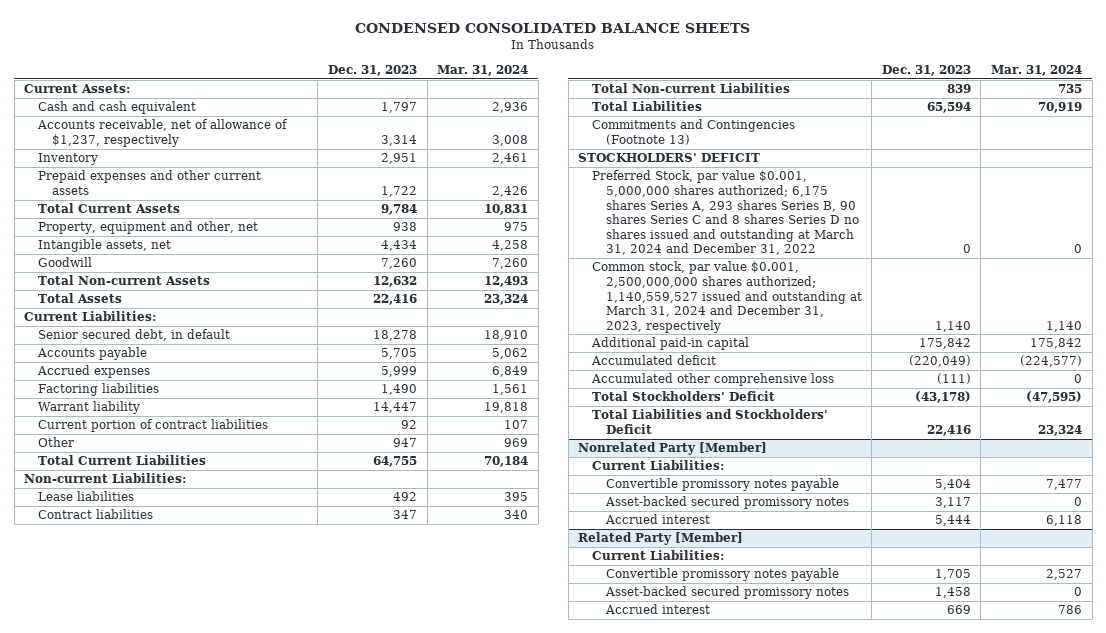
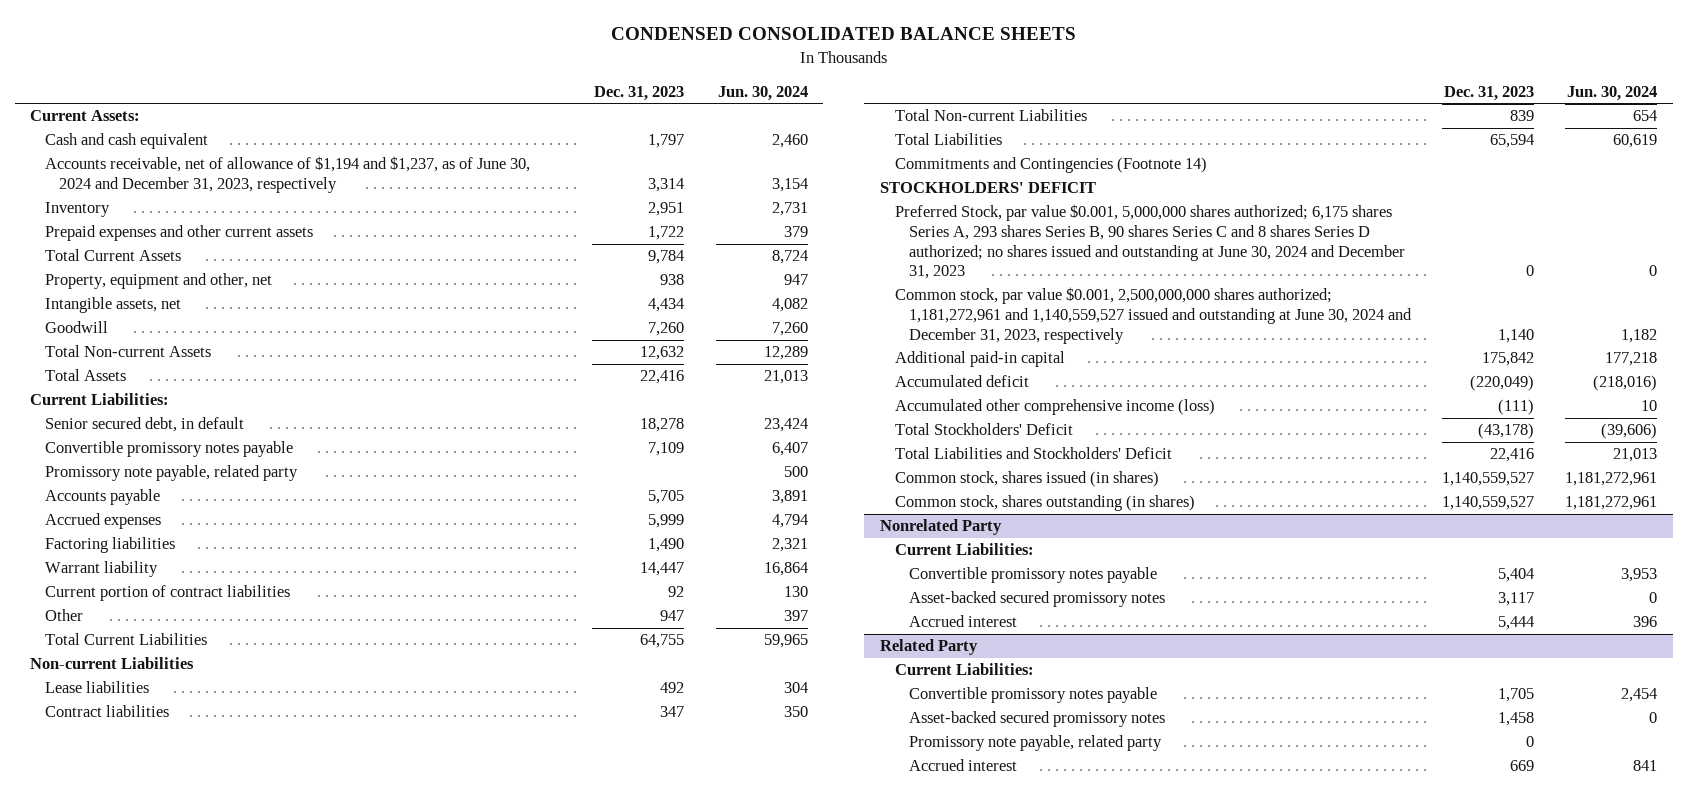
[437,65,529,77] Mar. 31, 2024 -> none
none -> [717,85,808,101] Jun. 30, 2024
[37,119,289,148] Accounts receivable, net of allowance of $1,237, respectively -> [44,156,530,194] Accounts receivable, net of allowance of $1,194 and $1,237, as of June 30, 2024 and December 31, 2023, respectively
none -> [44,441,293,458] Convertible promissory notes payable
none -> [44,465,298,482] Promissory note payable, related party
[24,473,187,484] Non-current Liabilities: -> [30,657,195,670] Non-current Liabilities
[591,119,795,146] Commitments and Contingencies (Footnote 13) -> [894,157,1207,174] Commitments and Contingencies (Footnote 14)
[591,170,859,256] Preferred Stock, par value $0.001, 5,000,000 shares authorized; 6,175 shares Series A, 293 shares Series B, 90 shares Series C and 8 shares Series D no shares issued and outstanding at March 31, 2024 and December 31, 2022 -> [894,204,1406,280] Preferred Stock, par value $0.001, 5,000,000 shares authorized; 6,175 shares Series A, 293 shares Series B, 90 shares Series C and 8 shares Series D authorized; no shares issued and outstanding at June 30, 2024 and December 31, 2023
[591,261,862,333] Common stock, par value $0.001, 2,500,000,000 shares authorized; 1,140,559,527 issued and outstanding at March 31, 2024 and December 31, 2023, respectively -> [894,287,1413,344] Common stock, par value $0.001, 2,500,000,000 shares authorized; 1,181,272,961 and 1,140,559,527 issued and outstanding at June 30, 2024 and December 31, 2023, respectively
[590,373,834,387] Accumulated other comprehensive loss -> [894,399,1215,416] Accumulated other comprehensive income (loss)
none -> [894,471,1159,488] Common stock, shares issued (in shares)
none -> [894,495,1195,512] Common stock, shares outstanding (in shares)
[578,442,768,456] Nonrelated Party [Member] -> [880,519,1003,536] Nonrelated Party
[578,532,744,546] Related Party [Member] -> [880,639,979,656] Related Party
none -> [909,735,1163,752] Promissory note payable, related party

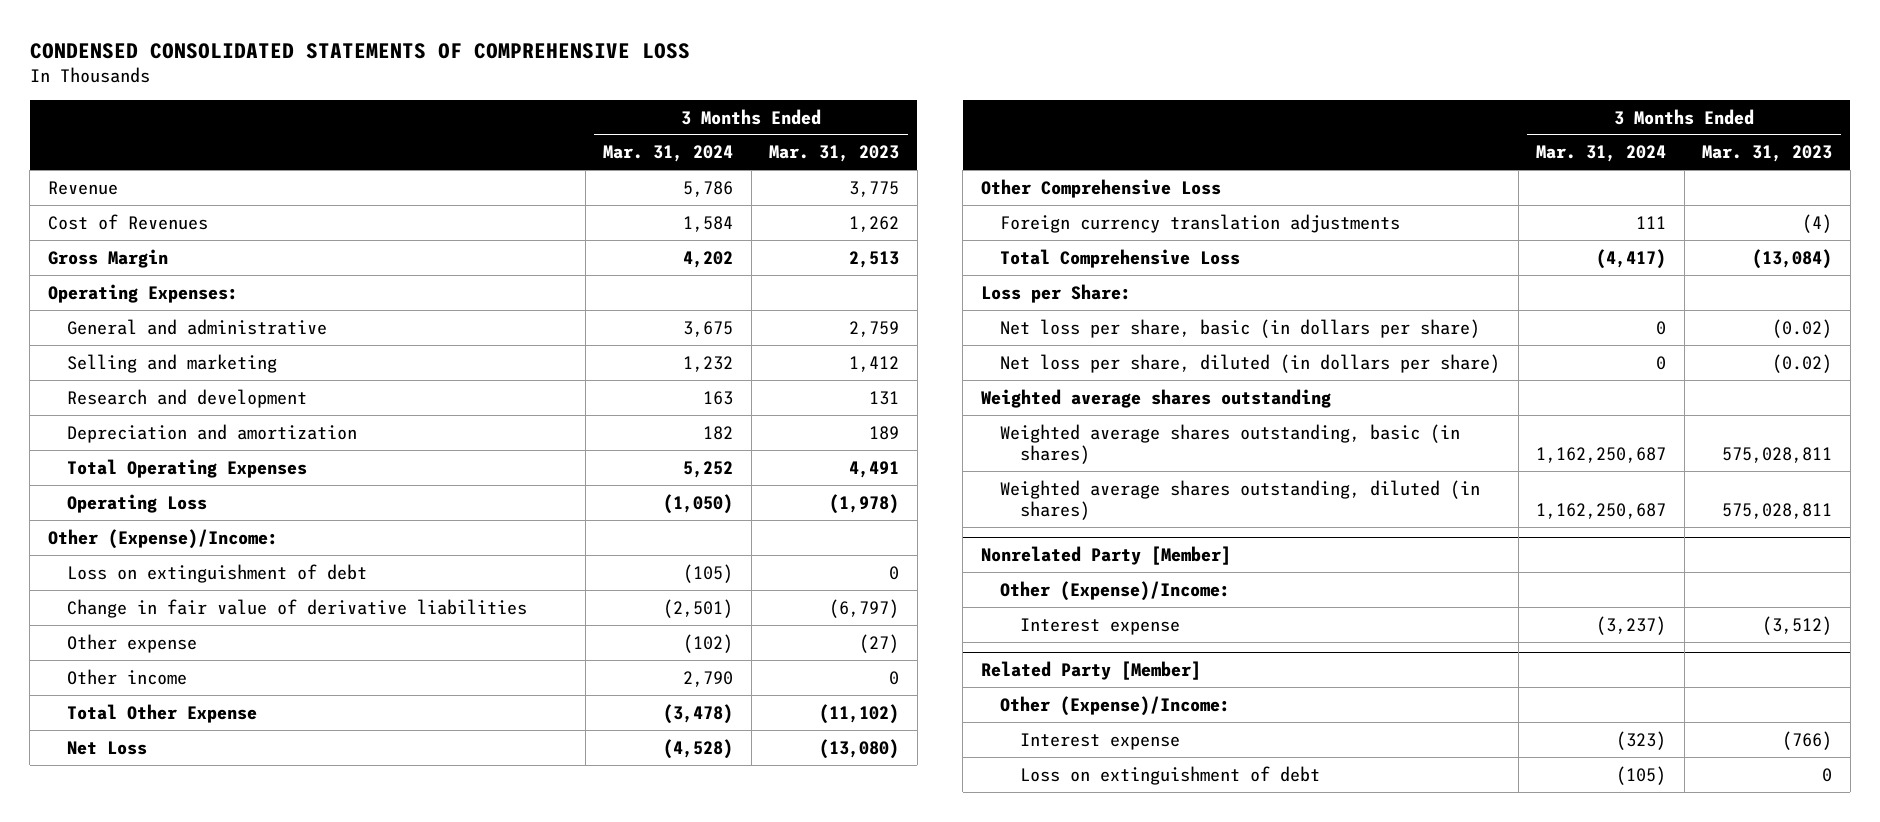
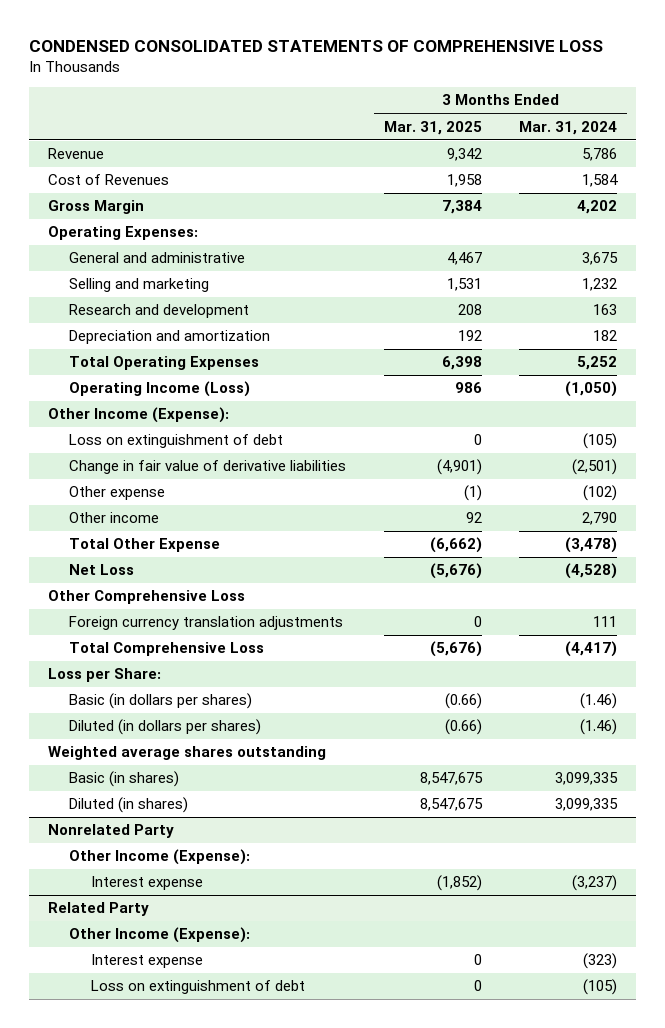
[769,145,900,163] Mar. 31, 2023 -> none
none -> [383,120,482,135] Mar. 31, 2025
[67,493,208,513] Operating Loss -> [69,381,251,398] Operating Income (Loss)
[47,528,278,549] Other (Expense)/Income: -> [47,407,229,424] Other Income (Expense):
[1000,318,1481,338] Net loss per share, basic (in dollars per share) -> [69,693,253,710] Basic (in dollars per shares)
[1656,320,1667,335] 0 -> [580,693,618,710] (1.46)
[1000,353,1501,373] Net loss per share, diluted (in dollars per share) -> [69,719,262,736] Diluted (in dollars per shares)
[1656,355,1667,370] 0 -> [580,719,618,736] (1.46)
[1000,423,1461,465] Weighted average shares outstanding, basic (in shares) -> [69,771,180,788] Basic (in shares)
[1536,447,1667,464] 1,162,250,687 -> [555,772,619,786] 3,099,335
[1000,479,1481,521] Weighted average shares outstanding, diluted (in shares) -> [69,797,189,814] Diluted (in shares)
[1536,503,1667,520] 1,162,250,687 -> [555,798,619,812] 3,099,335
[980,546,1231,566] Nonrelated Party [Member] -> [47,824,174,839] Nonrelated Party
[1000,580,1231,601] Other (Expense)/Income: -> [69,849,251,866] Other Income (Expense):
[980,661,1201,681] Related Party [Member] -> [47,902,149,917] Related Party
[1000,695,1231,716] Other (Expense)/Income: -> [69,927,251,944] Other Income (Expense):

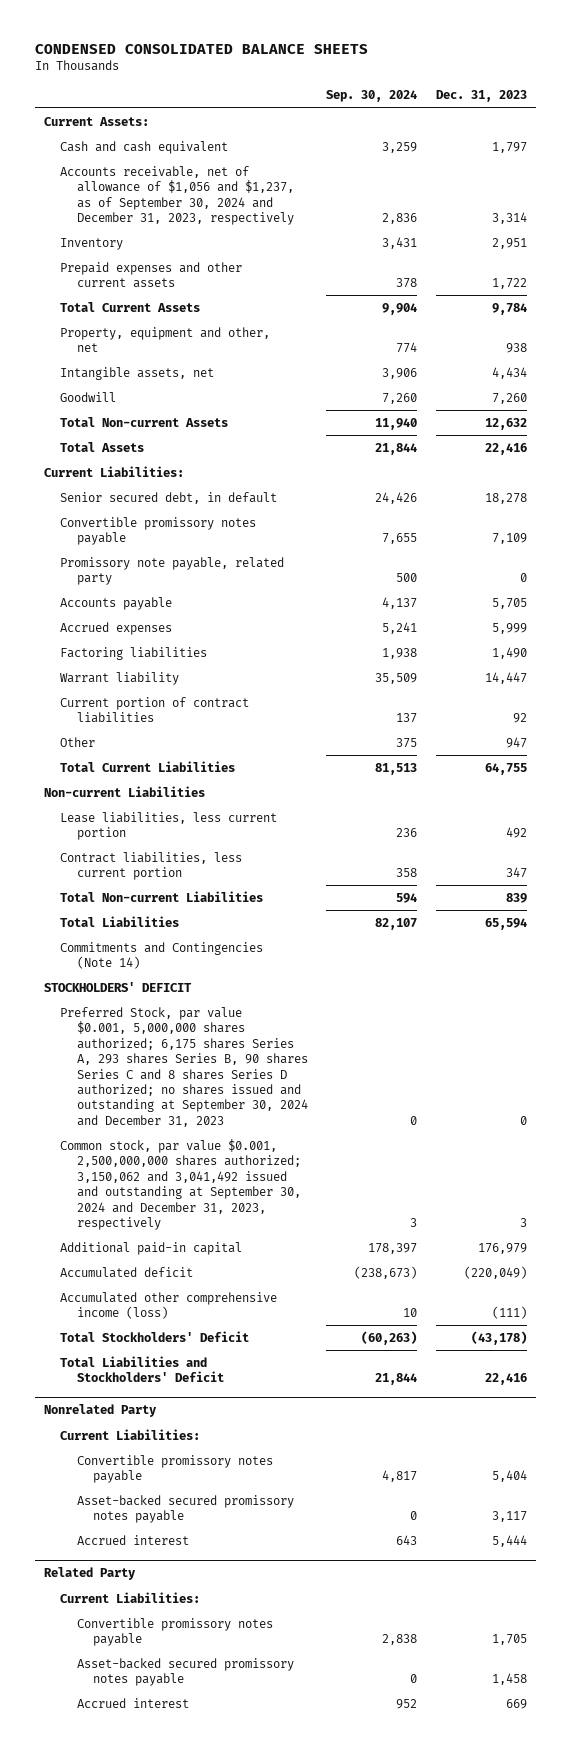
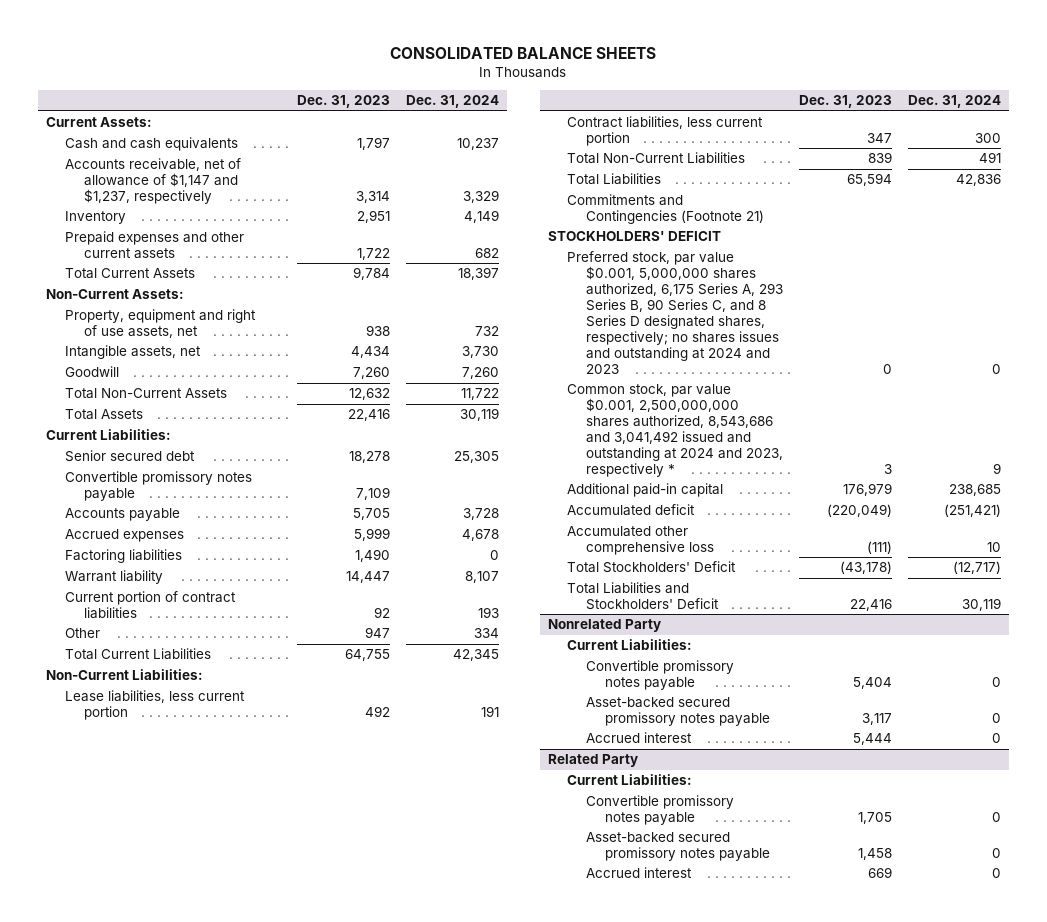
[35,44,369,55] CONDENSED CONSOLIDATED BALANCE SHEETS -> [390,46,657,59] CONSOLIDATED BALANCE SHEETS
[326,90,418,103] Sep. 30, 2024 -> none
none -> [405,95,499,109] Dec. 31, 2024
[60,140,229,154] Cash and cash equivalent -> [64,137,238,152] Cash and cash equivalents
[60,165,294,226] Accounts receivable, net of allowance of $1,056 and $1,237, as of September 30, 2024 and December 31, 2023, respectively -> [64,158,241,205] Accounts receivable, net of allowance of $1,147 and $1,237, respectively
none -> [45,289,184,300] Non-Current Assets:
[60,326,271,353] Property, equipment and other, net -> [64,309,256,339] Property, equipment and right of use assets, net
[60,416,229,427] Total Non-current Assets -> [64,388,227,400] Total Non-Current Assets
[60,491,278,504] Senior secured debt, in default -> [64,450,195,463] Senior secured debt
[60,556,285,586] Promissory note payable, related party -> none
[44,785,206,797] Non-current Liabilities -> [45,669,203,681] Non-Current Liabilities:
[60,890,264,902] Total Non-current Liabilities -> [567,152,746,165] Total Non-Current Liabilities
[60,941,264,970] Commitments and Contingencies (Note 14) -> [567,194,765,225] Commitments and Contingencies (Footnote 21)
[60,1006,308,1127] Preferred Stock, par value $0.001, 5,000,000 shares authorized; 6,175 shares Series A, 293 shares Series B, 90 shares Series C and 8 shares Series D authorized; no shares issued and outstanding at September 30, 2024 and December 31, 2023 -> [567,251,784,374] Preferred stock, par value $0.001, 5,000,000 shares authorized, 6,175 Series A, 293 Series B, 90 Series C, and 8 Series D designated shares, respectively; no shares issues and outstanding at 2024 and 2023
[60,1138,301,1230] Common stock, par value $0.001, 2,500,000,000 shares authorized; 3,150,062 and 3,041,492 issued and outstanding at September 30, 2024 and December 31, 2023, respectively -> [567,384,784,477] Common stock, par value $0.001, 2,500,000,000 shares authorized, 8,543,686 and 3,041,492 issued and outstanding at 2024 and 2023, respectively *
[60,1291,278,1320] Accumulated other comprehensive income (loss) -> [567,526,715,556] Accumulated other comprehensive loss

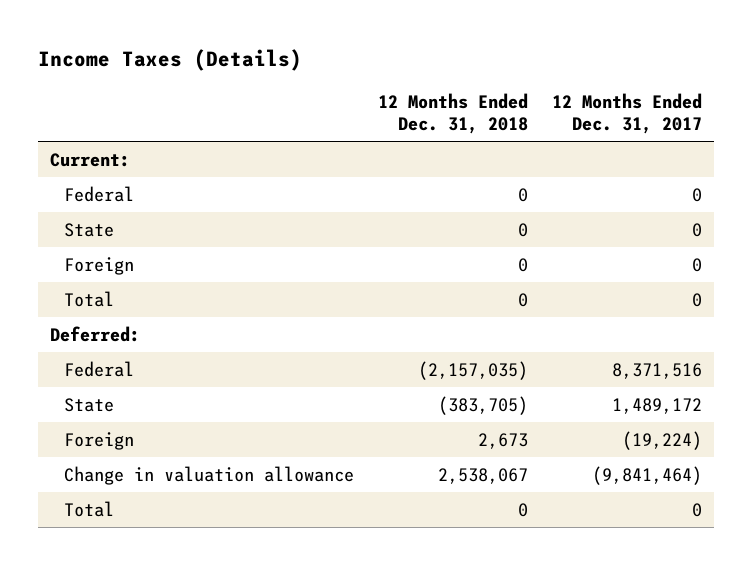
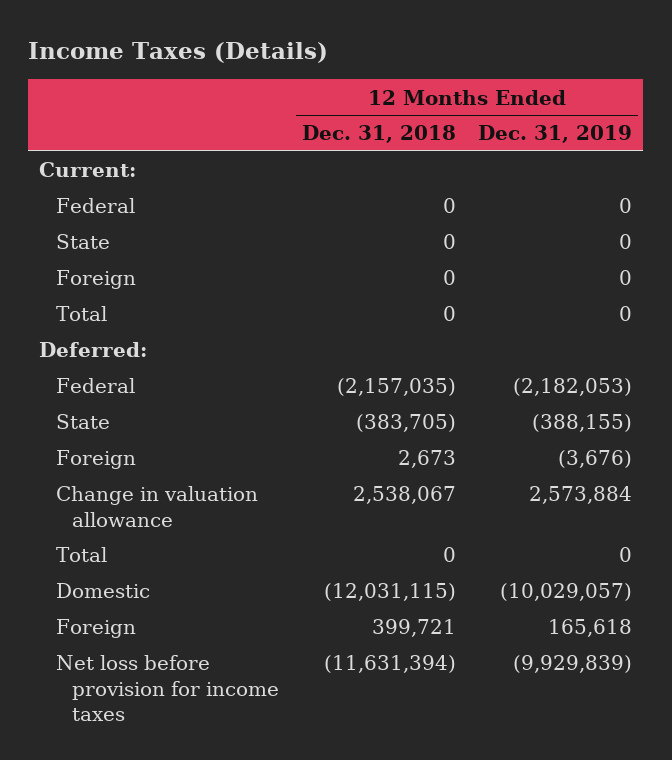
[551,93,702,134] 12 Months Ended Dec. 31, 2017 -> none
none -> [478,125,633,144] Dec. 31, 2019
none -> [55,583,150,599] Domestic
none -> [55,619,136,639] Foreign
none -> [55,655,279,722] Net loss before provision for income taxes

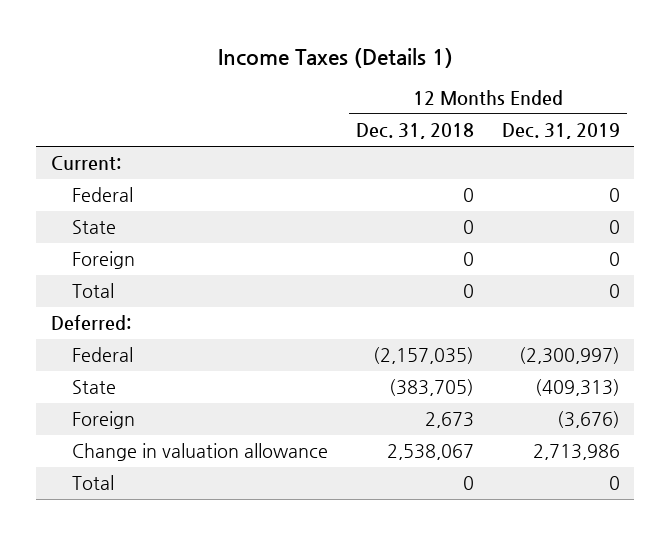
[28,42,329,64] Income Taxes (Details) -> [218,47,454,68] Income Taxes (Details 1)
[513,378,633,397] (2,182,053) -> [519,347,621,365] (2,300,997)
[532,414,633,433] (388,155) -> [535,379,621,397] (409,313)
[529,486,633,505] 2,573,884 -> [533,444,621,461] 2,713,986
[55,583,150,599] Domestic -> none
[55,619,136,639] Foreign -> none
[55,655,279,722] Net loss before provision for income taxes -> none

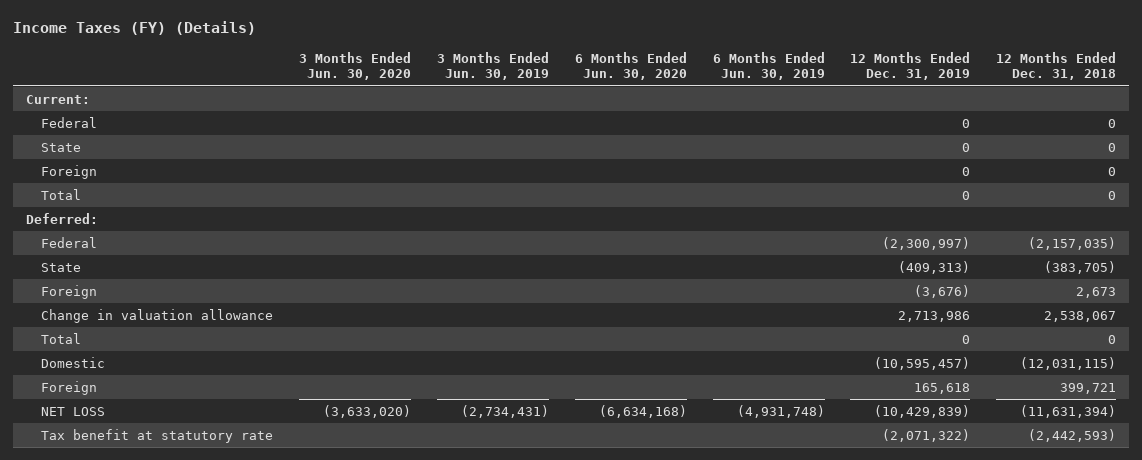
[218,47,454,68] Income Taxes (Details 1) -> [13,21,257,36] Income Taxes (FY) (Details)
none -> [299,51,412,81] 3 Months Ended Jun. 30, 2020
none -> [436,51,549,81] 3 Months Ended Jun. 30, 2019
none -> [574,51,687,81] 6 Months Ended Jun. 30, 2020
none -> [712,51,825,81] 6 Months Ended Jun. 30, 2019
none -> [41,356,106,368] Domestic
none -> [41,380,98,395] Foreign
none -> [41,406,106,416] NET LOSS
none -> [41,428,274,443] Tax benefit at statutory rate

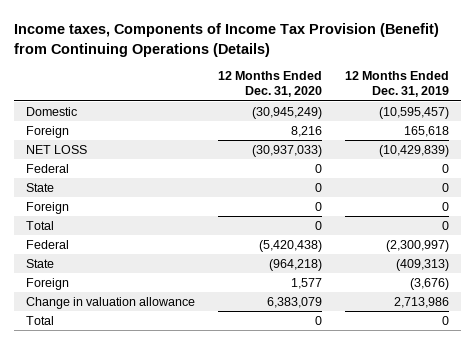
[13,21,257,36] Income Taxes (FY) (Details) -> [14,22,440,57] Income taxes, Components of Income Tax Provision (Benefit) from Continuing Operations (Details)
[299,51,412,81] 3 Months Ended Jun. 30, 2020 -> none
[436,51,549,81] 3 Months Ended Jun. 30, 2019 -> none
[574,51,687,81] 6 Months Ended Jun. 30, 2020 -> none
[712,51,825,81] 6 Months Ended Jun. 30, 2019 -> none
[996,51,1117,81] 12 Months Ended Dec. 31, 2018 -> none
none -> [217,71,322,98] 12 Months Ended Dec. 31, 2020
[26,94,91,104] Current: -> none
[41,356,106,368] Domestic -> [25,106,77,116] Domestic
[41,380,98,395] Foreign -> [25,125,69,138] Foreign
[41,406,106,416] NET LOSS -> [25,144,87,154] NET LOSS
[26,212,99,224] Deferred: -> none
[41,428,274,443] Tax benefit at statutory rate -> none

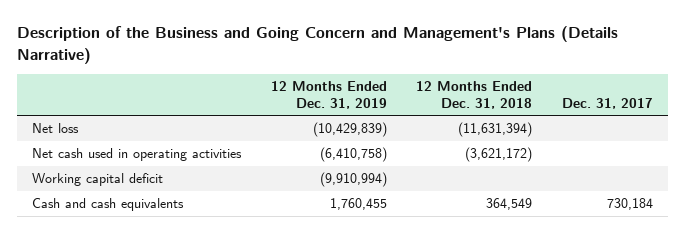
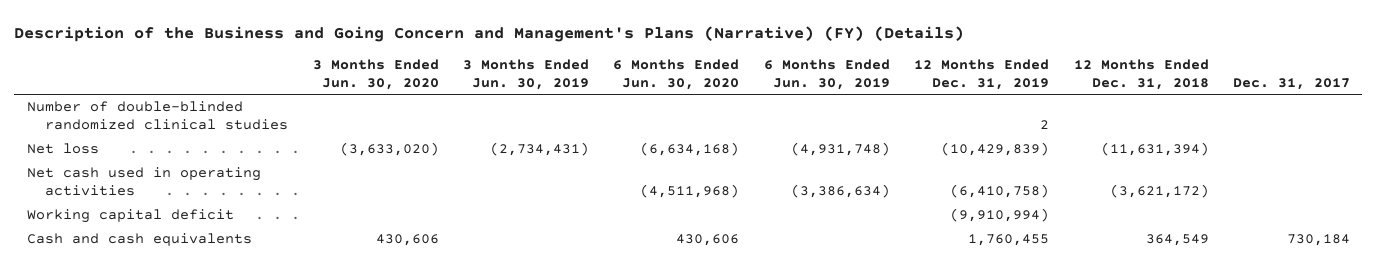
[16,26,618,64] Description of the Business and Going Concern and Management's Plans (Details Narrative) -> [14,25,965,42] Description of the Business and Going Concern and Management's Plans (Narrative) (FY) (Details)
none -> [312,58,439,90] 3 Months Ended Jun. 30, 2020
none -> [462,58,589,90] 3 Months Ended Jun. 30, 2019
none -> [613,58,740,90] 6 Months Ended Jun. 30, 2020
none -> [763,58,890,90] 6 Months Ended Jun. 30, 2019
none -> [26,101,289,131] Number of double-blinded randomized clinical studies

